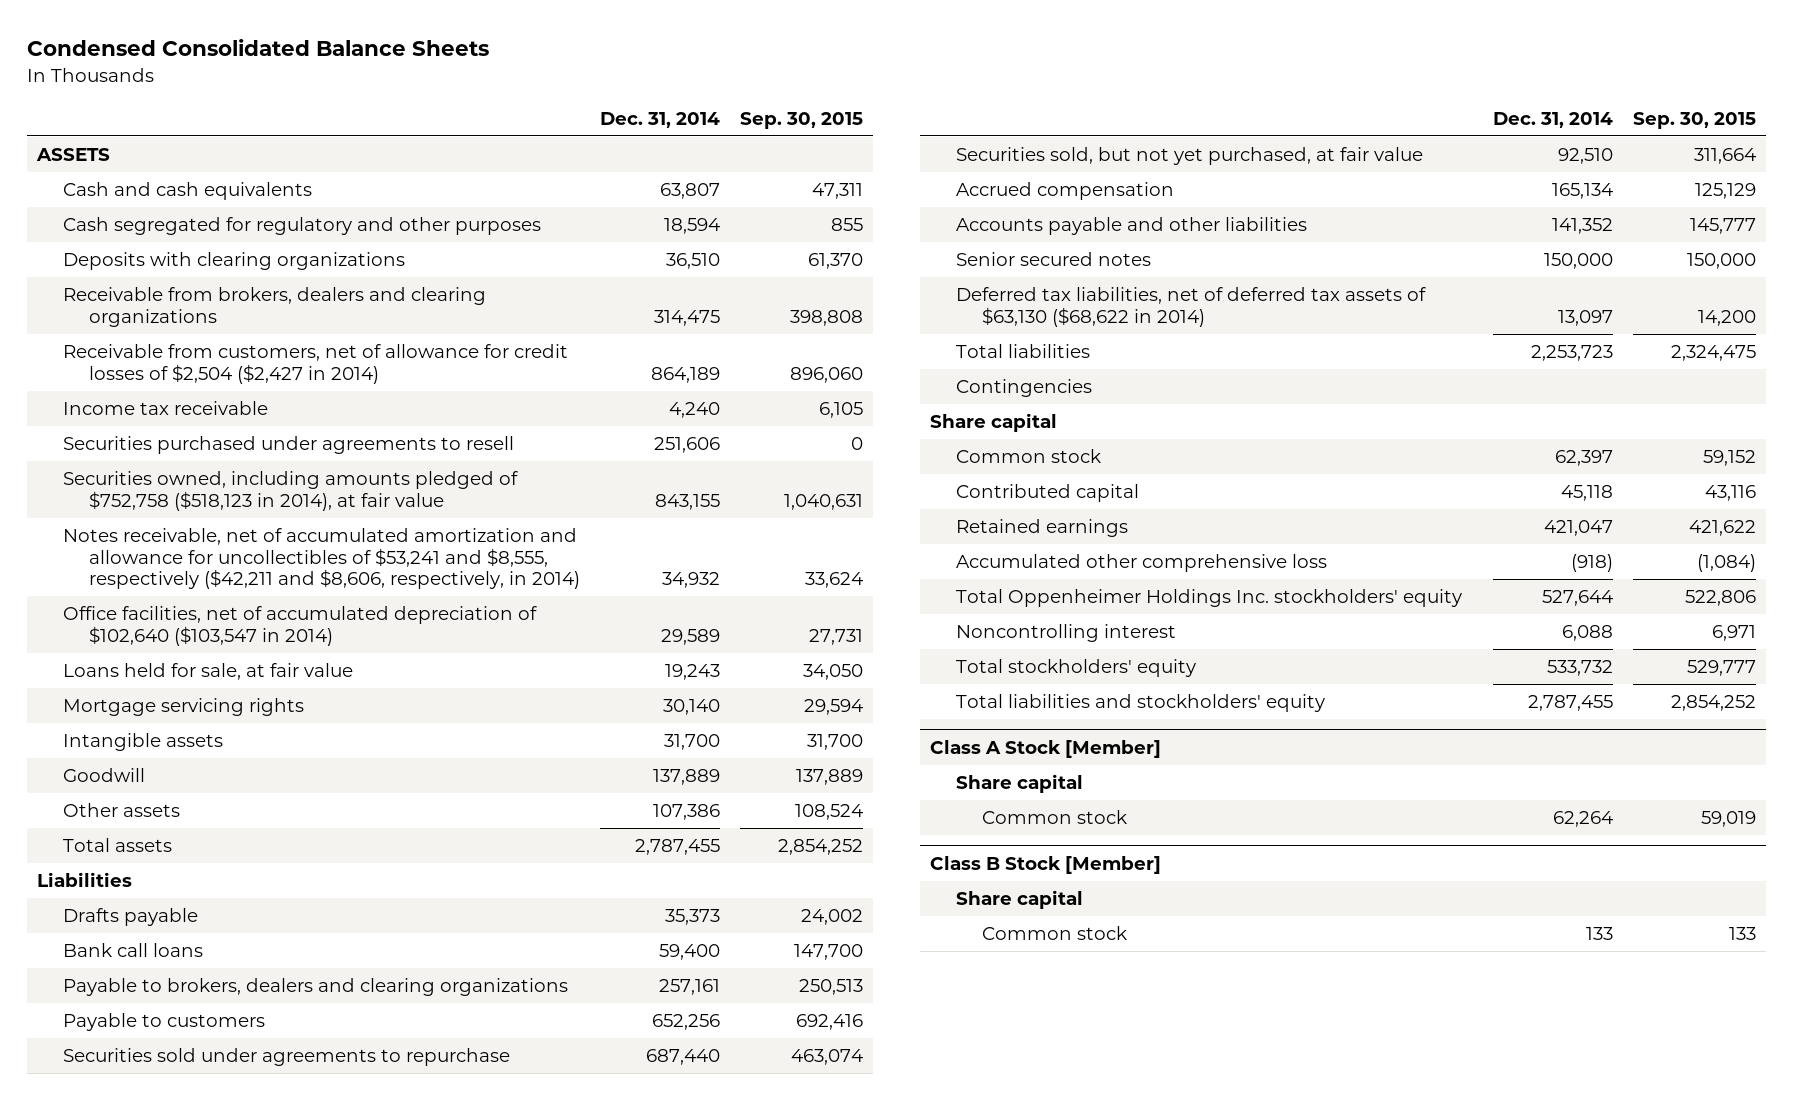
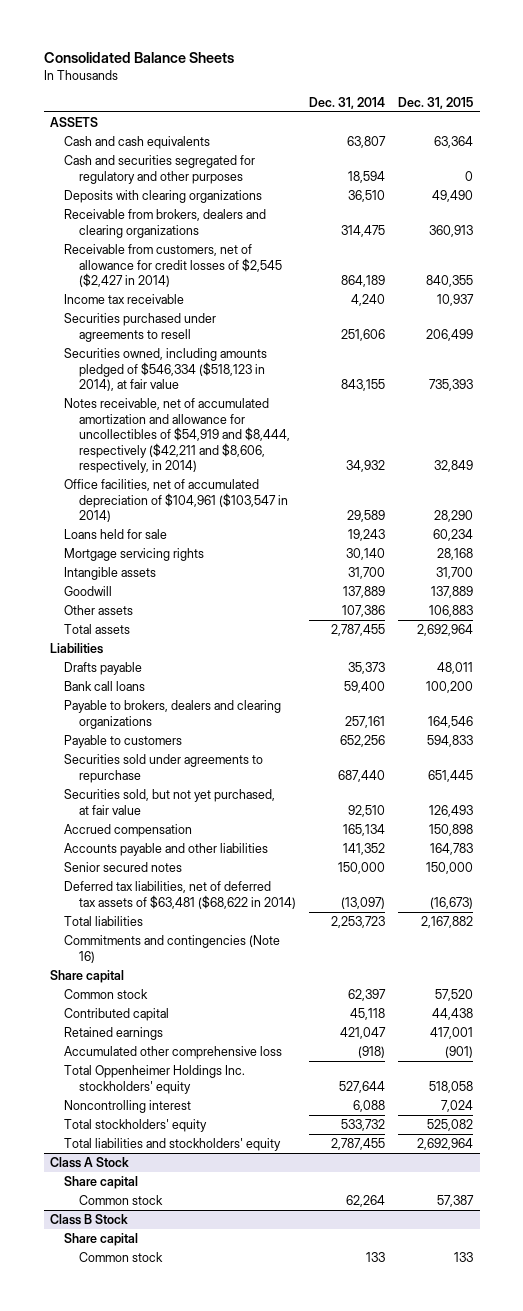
[27,39,490,57] Condensed Consolidated Balance Sheets -> [43,52,234,64] Consolidated Balance Sheets
[740,111,864,129] Sep. 30, 2015 -> none
none -> [398,96,474,109] Dec. 31, 2015
[63,217,542,236] Cash segregated for regulatory and other purposes -> [64,155,256,184] Cash and securities segregated for regulatory and other purposes
[63,344,569,384] Receivable from customers, net of allowance for credit losses of $2,504 ($2,427 in 2014) -> [64,244,282,288] Receivable from customers, net of allowance for credit losses of $2,545 ($2,427 in 2014)
[63,471,519,511] Securities owned, including amounts pledged of $752,758 ($518,123 in 2014), at fair value -> [64,348,268,392] Securities owned, including amounts pledged of $546,334 ($518,123 in 2014), at fair value
[63,528,581,590] Notes receivable, net of accumulated amortization and allowance for uncollectibles of $53,241 and $8,555, respectively ($42,211 and $8,606, respectively, in 2014) -> [64,398,290,474] Notes receivable, net of accumulated amortization and allowance for uncollectibles of $54,919 and $8,444, respectively ($42,211 and $8,606, respectively, in 2014)
[63,606,538,646] Office facilities, net of accumulated depreciation of $102,640 ($103,547 in 2014) -> [64,479,288,523] Office facilities, net of accumulated depreciation of $104,961 ($103,547 in 2014)
[63,663,354,681] Loans held for sale, at fair value -> [64,529,168,540] Loans held for sale
[955,287,1426,327] Deferred tax liabilities, net of deferred tax assets of $63,130 ($68,622 in 2014) -> [64,881,296,909] Deferred tax liabilities, net of deferred tax assets of $63,481 ($68,622 in 2014)
[1557,309,1613,326] 13,097 -> [340,896,385,909] (13,097)
[955,379,1092,398] Contingencies -> [64,935,281,963] Commitments and contingencies (Note 16)
[929,739,1161,758] Class A Stock [Member] -> [50,1157,130,1169] Class A Stock
[929,855,1161,874] Class B Stock [Member] -> [50,1214,129,1226] Class B Stock

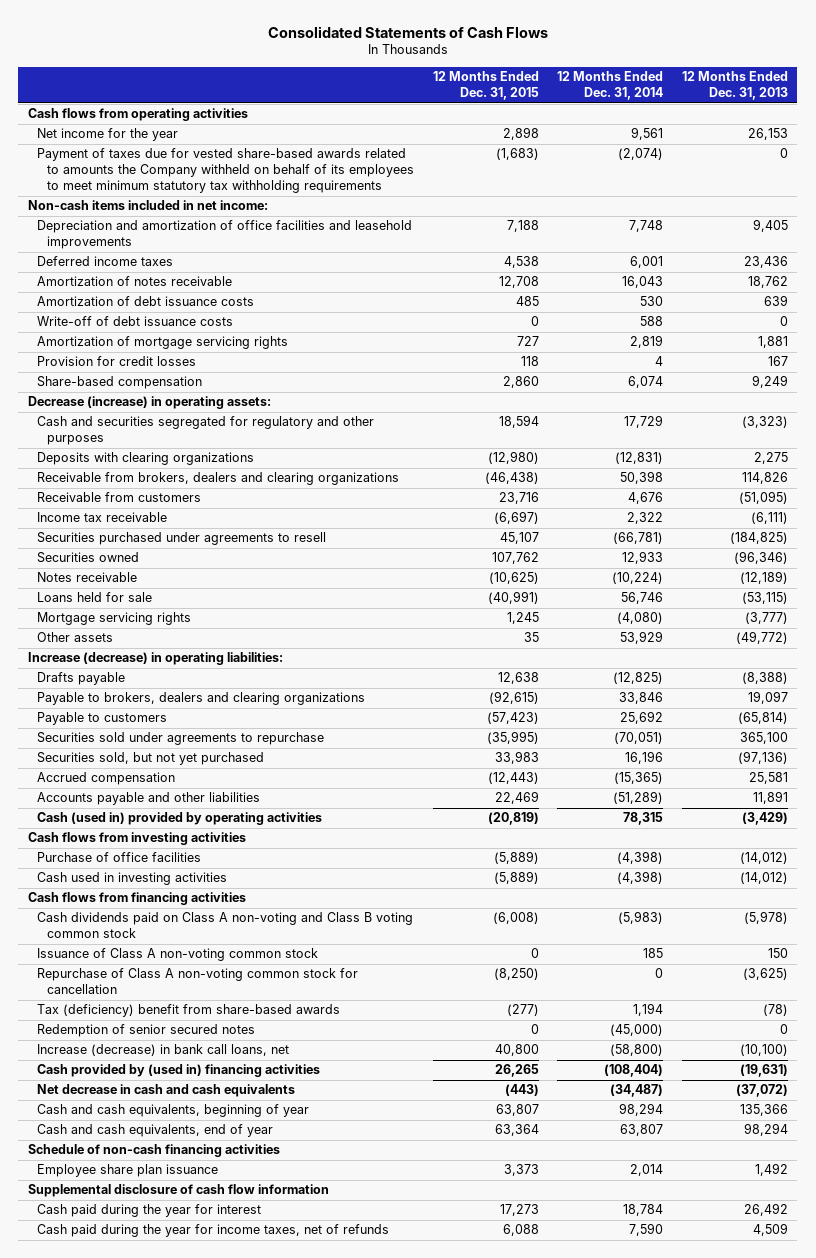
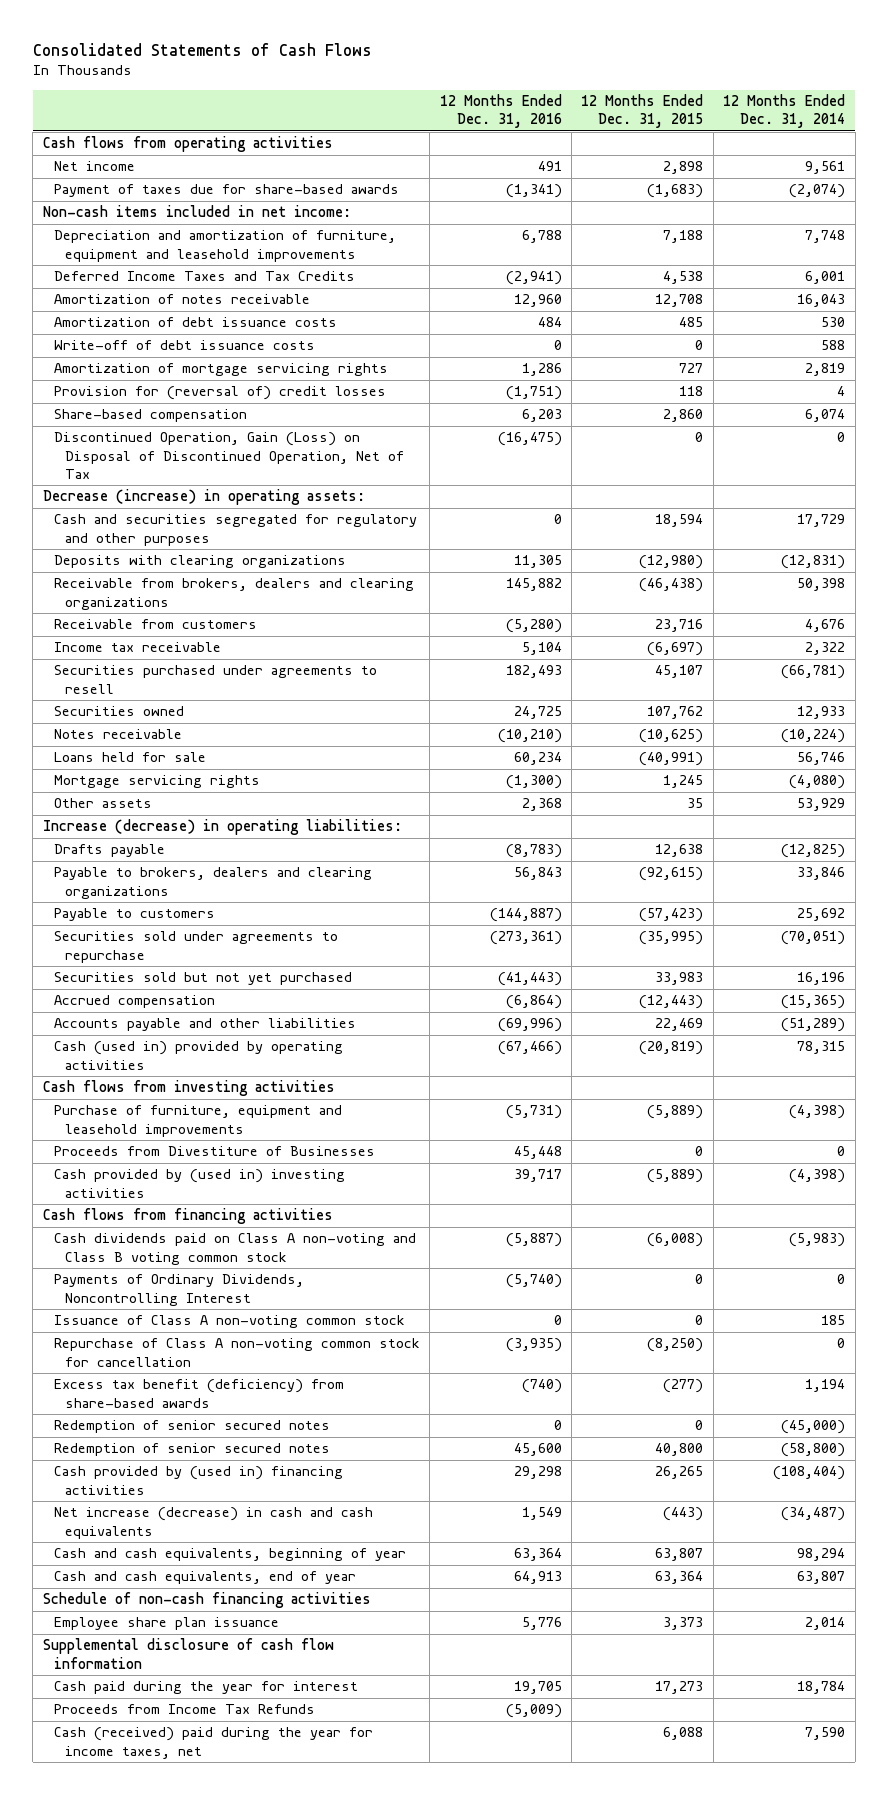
[682,71,789,101] 12 Months Ended Dec. 31, 2013 -> none
none -> [439,94,562,129] 12 Months Ended Dec. 31, 2016
[37,128,179,142] Net income for the year -> [53,161,135,172] Net income
[37,148,415,194] Payment of taxes due for vested share-based awards related to amounts the Company withheld on behalf of its employees to meet minimum statutory tax withholding requirements -> [53,184,399,198] Payment of taxes due for share-based awards
[37,220,413,250] Depreciation and amortization of office facilities and leasehold improvements -> [53,230,396,262] Depreciation and amortization of furniture, equipment and leasehold improvements
[37,256,174,267] Deferred income taxes -> [53,271,355,282] Deferred Income Taxes and Tax Credits
[37,356,197,367] Provision for credit losses -> [53,386,386,401] Provision for (reversal of) credit losses
none -> [53,432,404,480] Discontinued Operation, Gain (Loss) on Disposal of Discontinued Operation, Net of Tax
[37,752,265,766] Securities sold, but not yet purchased -> [53,972,352,986] Securities sold but not yet purchased
[37,852,202,863] Purchase of office facilities -> [53,1105,342,1137] Purchase of furniture, equipment and leasehold improvements
none -> [53,1146,375,1157] Proceeds from Divestiture of Businesses
[37,872,228,886] Cash used in investing activities -> [53,1169,345,1198] Cash provided by (used in) investing activities
none -> [53,1274,304,1306] Payments of Ordinary Dividends, Noncontrolling Interest
[37,1004,341,1018] Tax (deficiency) benefit from share-based awards -> [53,1379,344,1408] Excess tax benefit (deficiency) from share-based awards
[37,1044,290,1057] Increase (decrease) in bank call loans, net -> [53,1443,330,1457] Redemption of senior secured notes
[37,1084,296,1098] Net decrease in cash and cash equivalents -> [53,1507,373,1539] Net increase (decrease) in cash and cash equivalents
none -> [53,1704,315,1715] Proceeds from Income Tax Refunds
[37,1224,390,1238] Cash paid during the year for income taxes, net of refunds -> [53,1727,373,1759] Cash (received) paid during the year for income taxes, net

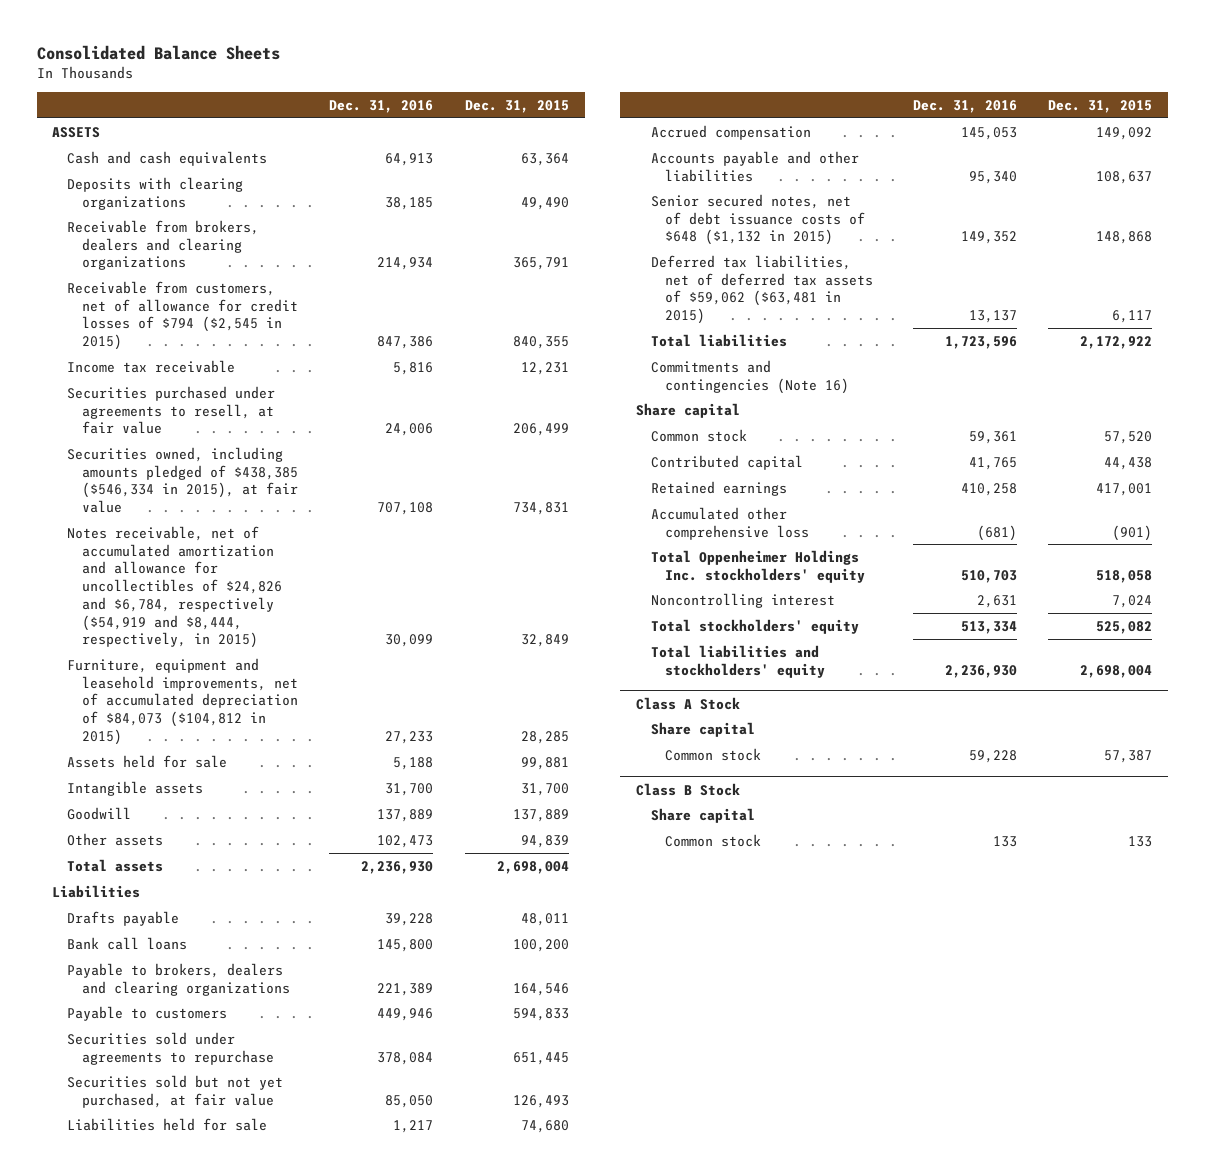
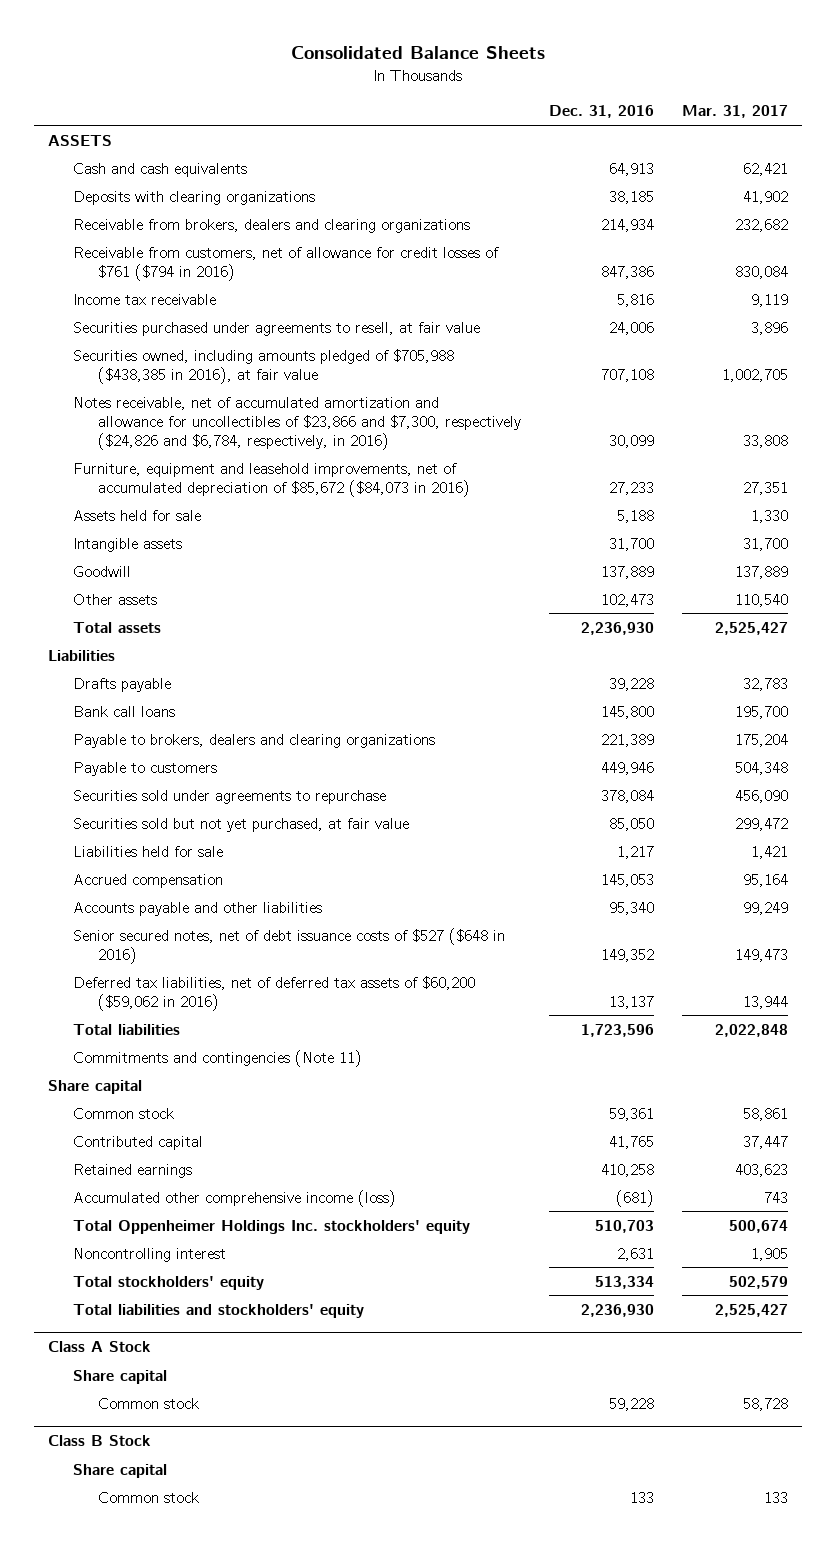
[464,99,569,113] Dec. 31, 2015 -> none
none -> [682,105,789,119] Mar. 31, 2017
[67,280,298,351] Receivable from customers, net of allowance for credit losses of $794 ($2,545 in 2015) -> [72,246,499,281] Receivable from customers, net of allowance for credit losses of $761 ($794 in 2016)
[67,446,298,514] Securities owned, including amounts pledged of $438,385 ($546,334 in 2015), at fair value -> [72,348,454,384] Securities owned, including amounts pledged of $705,988 ($438,385 in 2016), at fair value
[67,525,282,649] Notes receivable, net of accumulated amortization and allowance for uncollectibles of $24,826 and $6,784, respectively ($54,919 and $8,444, respectively, in 2015) -> [72,396,521,450] Notes receivable, net of accumulated amortization and allowance for uncollectibles of $23,866 and $7,300, respectively ($24,826 and $6,784, respectively, in 2016)
[67,657,298,745] Furniture, equipment and leasehold improvements, net of accumulated depreciation of $84,073 ($104,812 in 2015) -> [72,462,470,497] Furniture, equipment and leasehold improvements, net of accumulated depreciation of $85,672 ($84,073 in 2016)
[650,193,866,246] Senior secured notes, net of debt issuance costs of $648 ($1,132 in 2015) -> [72,927,505,964] Senior secured notes, net of debt issuance costs of $527 ($648 in 2016)
[650,254,874,325] Deferred tax liabilities, net of deferred tax assets of $59,062 ($63,481 in 2015) -> [72,975,475,1011] Deferred tax liabilities, net of deferred tax assets of $60,200 ($59,062 in 2016)
[650,359,850,394] Commitments and contingencies (Note 16) -> [72,1049,362,1067] Commitments and contingencies (Note 11)
[650,506,810,540] Accumulated other comprehensive loss -> [72,1189,396,1207] Accumulated other comprehensive income (loss)

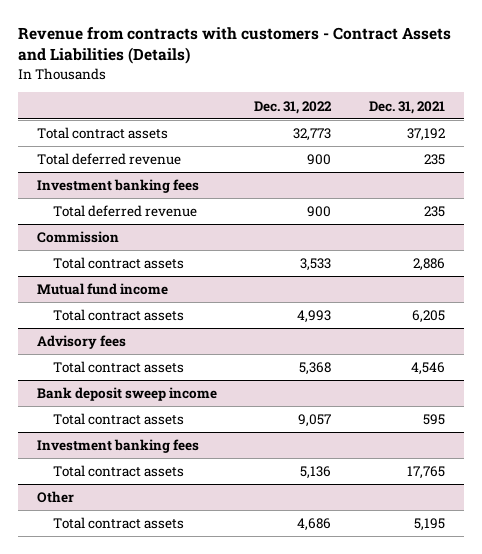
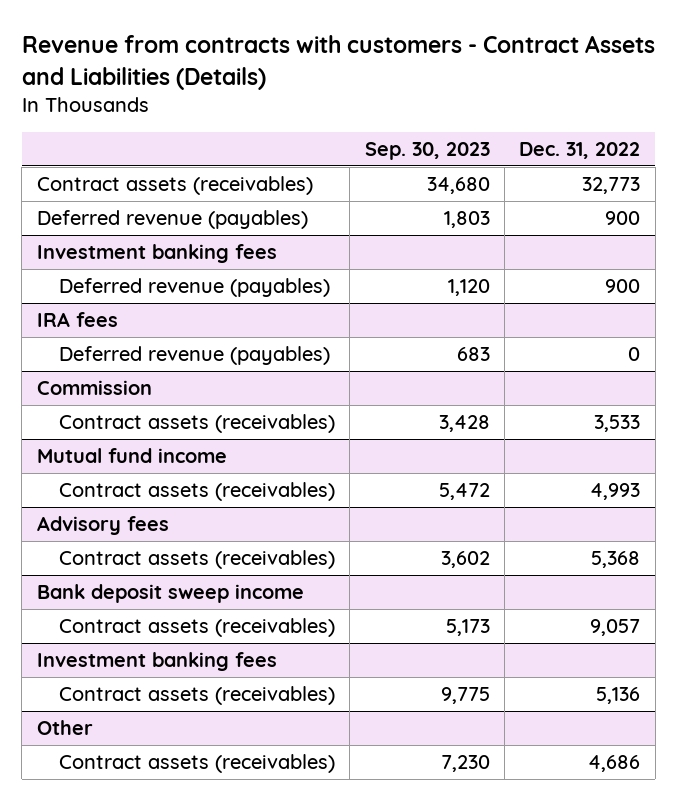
[369,100,446,114] Dec. 31, 2021 -> none
none -> [364,141,490,160] Sep. 30, 2023
[36,127,168,140] Total contract assets -> [36,176,313,196] Contract assets (receivables)
[36,153,181,166] Total deferred revenue -> [36,210,308,230] Deferred revenue (payables)
[52,205,197,218] Total deferred revenue -> [59,278,331,298] Deferred revenue (payables)
none -> [36,312,118,328] IRA fees
none -> [59,346,331,366] Deferred revenue (payables)
[52,257,184,270] Total contract assets -> [59,414,336,434] Contract assets (receivables)
[52,309,184,322] Total contract assets -> [59,482,336,502] Contract assets (receivables)
[52,361,184,374] Total contract assets -> [59,550,336,570] Contract assets (receivables)
[52,413,184,426] Total contract assets -> [59,618,336,638] Contract assets (receivables)
[52,465,184,478] Total contract assets -> [59,686,336,706] Contract assets (receivables)
[52,517,184,530] Total contract assets -> [59,754,336,774] Contract assets (receivables)

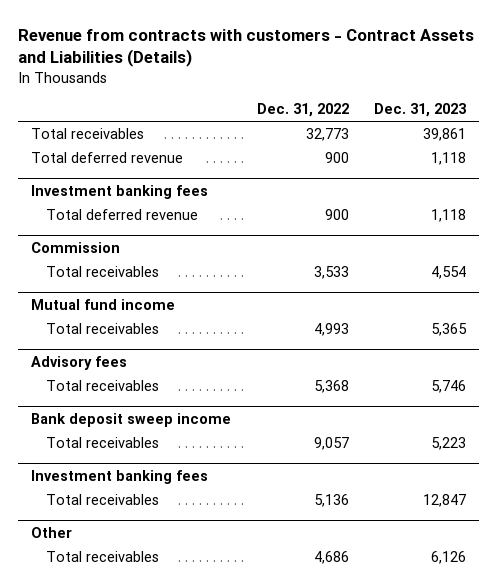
[364,141,490,160] Sep. 30, 2023 -> none
none -> [374,103,467,118] Dec. 31, 2023
[36,176,313,196] Contract assets (receivables) -> [31,128,145,140] Total receivables
[36,210,308,230] Deferred revenue (payables) -> [31,152,184,164] Total deferred revenue
[36,312,118,328] IRA fees -> none
[59,346,331,366] Deferred revenue (payables) -> none
[59,278,331,298] Deferred revenue (payables) -> [46,209,199,221] Total deferred revenue
[59,414,336,434] Contract assets (receivables) -> [46,266,160,278] Total receivables
[59,482,336,502] Contract assets (receivables) -> [46,323,160,335] Total receivables
[59,550,336,570] Contract assets (receivables) -> [46,380,160,392] Total receivables
[59,618,336,638] Contract assets (receivables) -> [46,437,160,449] Total receivables
[59,686,336,706] Contract assets (receivables) -> [46,494,160,506] Total receivables
[59,754,336,774] Contract assets (receivables) -> [46,551,160,563] Total receivables

